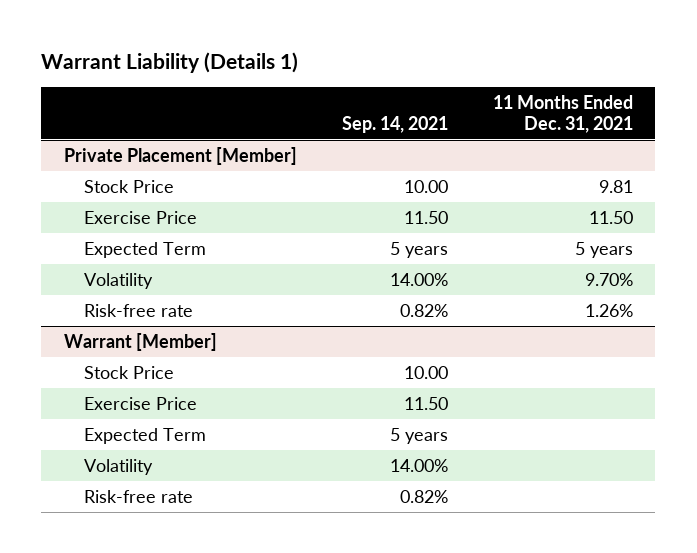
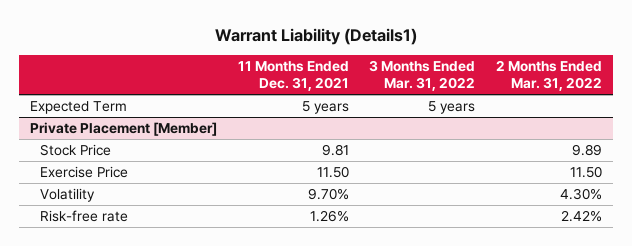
[41,52,299,74] Warrant Liability (Details 1) -> [215,28,418,46] Warrant Liability (Details1)
[341,115,448,133] Sep. 14, 2021 -> none
none -> [369,60,476,92] 3 Months Ended Mar. 31, 2022
none -> [496,60,603,92] 2 Months Ended Mar. 31, 2022
none -> [29,100,127,114] Expected Term
[84,241,207,258] Expected Term -> none
[63,332,217,351] Warrant [Member] -> none
[84,365,175,379] Stock Price -> none
[84,396,198,410] Exercise Price -> none
[84,427,207,444] Expected Term -> none
[84,458,154,475] Volatility -> none
[84,489,194,503] Risk-free rate -> none

